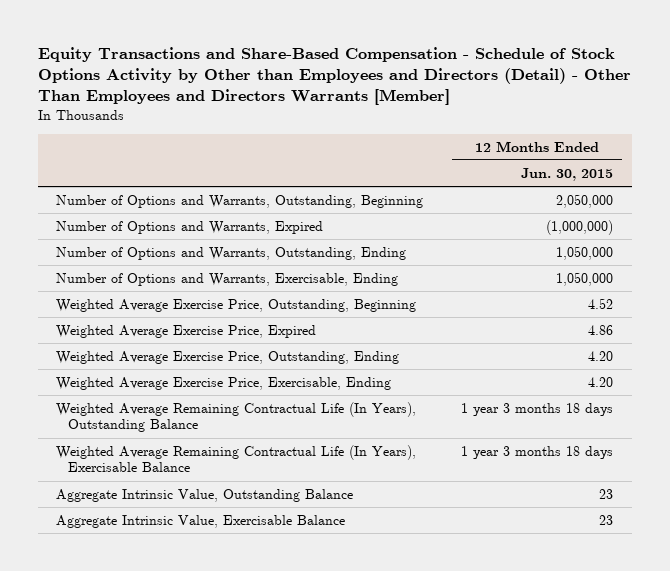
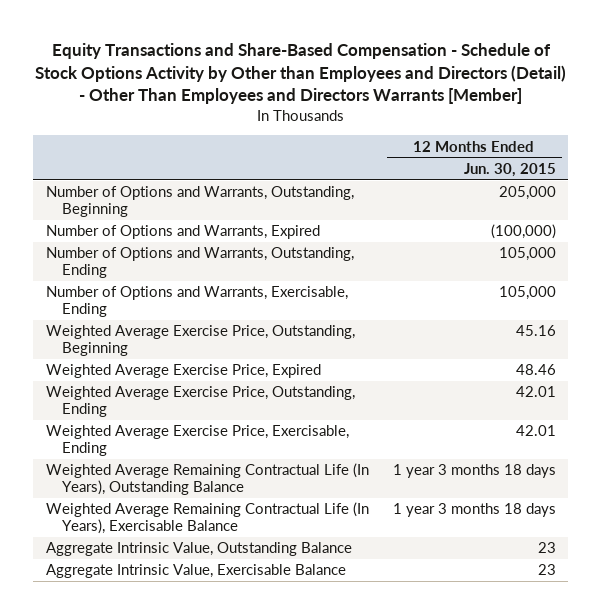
[556,193,614,208] 2,050,000 -> [498,186,556,201] 205,000
[546,219,614,235] (1,000,000) -> [490,224,556,240] (100,000)
[556,245,614,260] 1,050,000 -> [498,247,556,262] 105,000
[556,271,614,286] 1,050,000 -> [498,286,556,301] 105,000
[588,297,614,309] 4.52 -> [515,325,556,337] 45.16
[588,324,614,335] 4.86 -> [515,364,556,376] 48.46
[588,350,614,361] 4.20 -> [515,386,556,398] 42.01
[588,376,614,387] 4.20 -> [515,425,556,437] 42.01

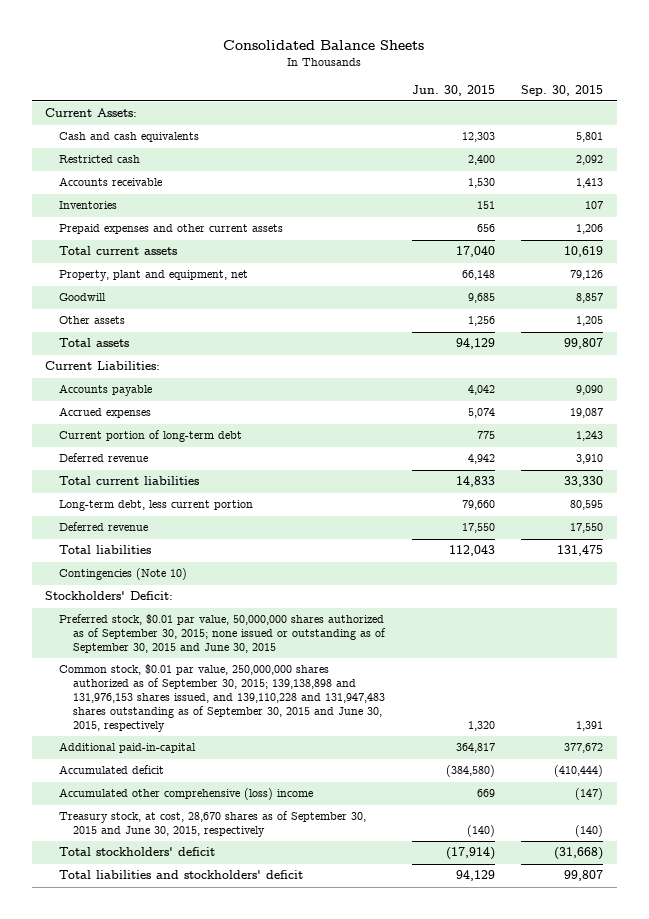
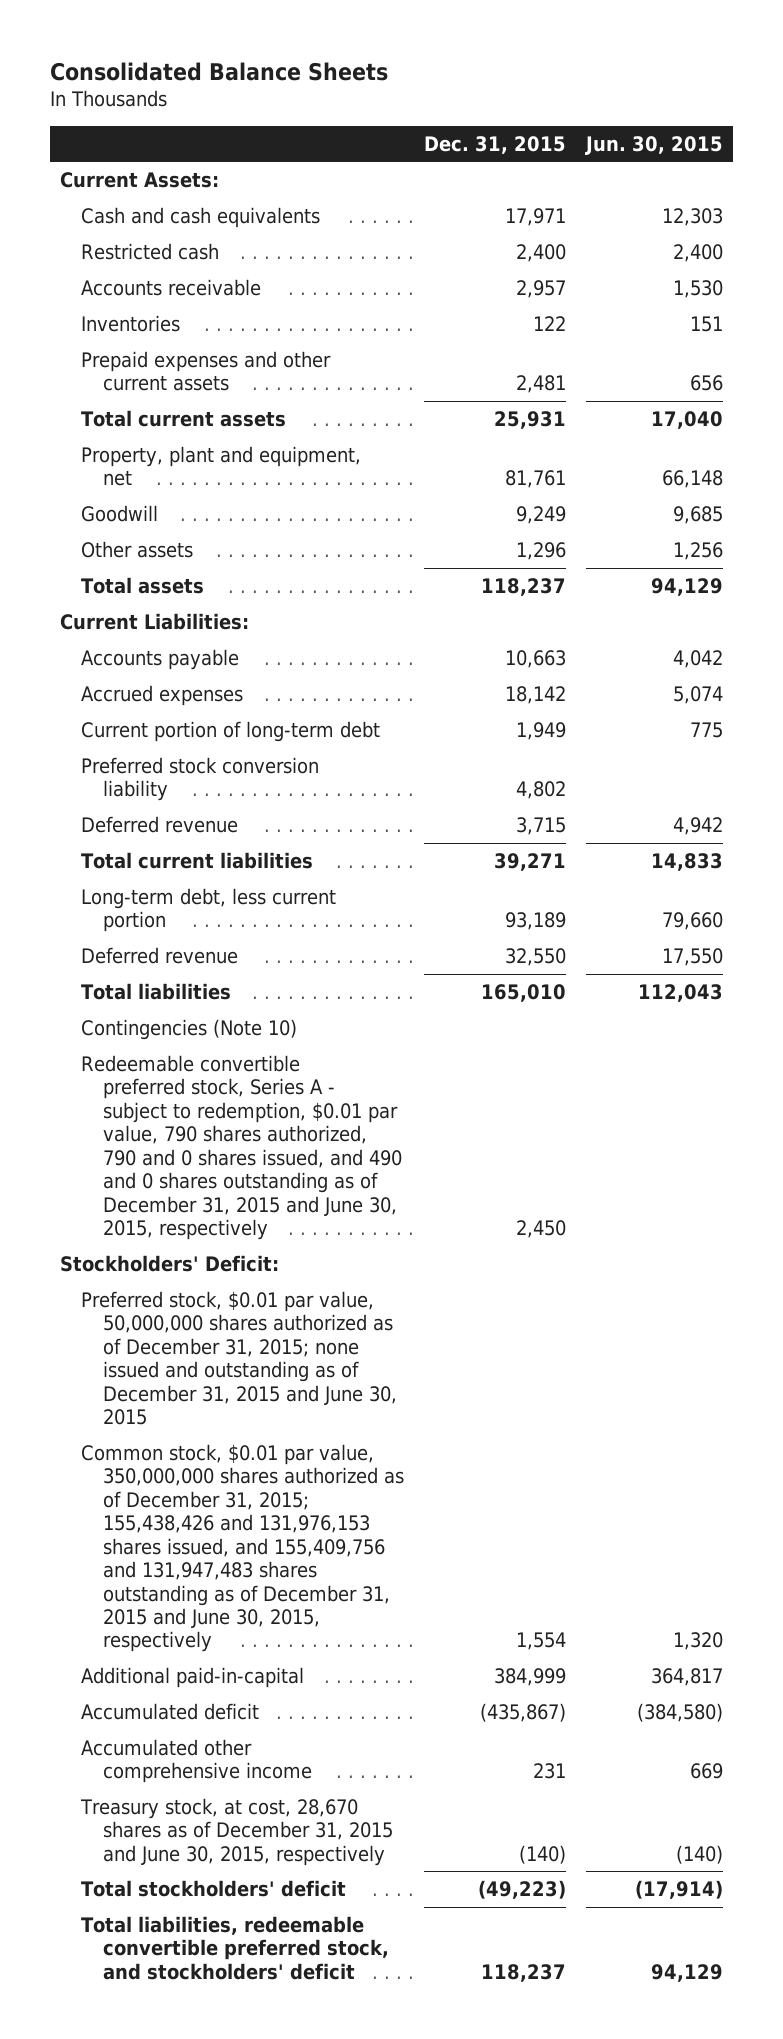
[521,84,604,96] Sep. 30, 2015 -> none
none -> [424,135,567,154] Dec. 31, 2015
none -> [81,756,320,802] Preferred stock conversion liability
none -> [81,1054,403,1240] Redeemable convertible preferred stock, Series A - subject to redemption, $0.01 par value, 790 shares authorized, 790 and 0 shares issued, and 490 and 0 shares outstanding as of December 31, 2015 and June 30, 2015, respectively
[59,614,386,654] Preferred stock, $0.01 par value, 50,000,000 shares authorized as of September 30, 2015; none issued or outstanding as of September 30, 2015 and June 30, 2015 -> [81,1290,398,1426] Preferred stock, $0.01 par value, 50,000,000 shares authorized as of December 31, 2015; none issued and outstanding as of December 31, 2015 and June 30, 2015
[59,664,385,732] Common stock, $0.01 par value, 250,000,000 shares authorized as of September 30, 2015; 139,138,898 and 131,976,153 shares issued, and 139,110,228 and 131,947,483 shares outstanding as of September 30, 2015 and June 30, 2015, respectively -> [81,1443,405,1653] Common stock, $0.01 par value, 350,000,000 shares authorized as of December 31, 2015; 155,438,426 and 131,976,153 shares issued, and 155,409,756 and 131,947,483 shares outstanding as of December 31, 2015 and June 30, 2015, respectively
[59,788,314,801] Accumulated other comprehensive (loss) income -> [81,1738,313,1784] Accumulated other comprehensive income
[59,811,367,838] Treasury stock, at cost, 28,670 shares as of September 30, 2015 and June 30, 2015, respectively -> [80,1797,394,1866] Treasury stock, at cost, 28,670 shares as of December 31, 2015 and June 30, 2015, respectively
[59,870,304,880] Total liabilities and stockholders' deficit -> [81,1915,390,1980] Total liabilities, redeemable convertible preferred stock, and stockholders' deficit

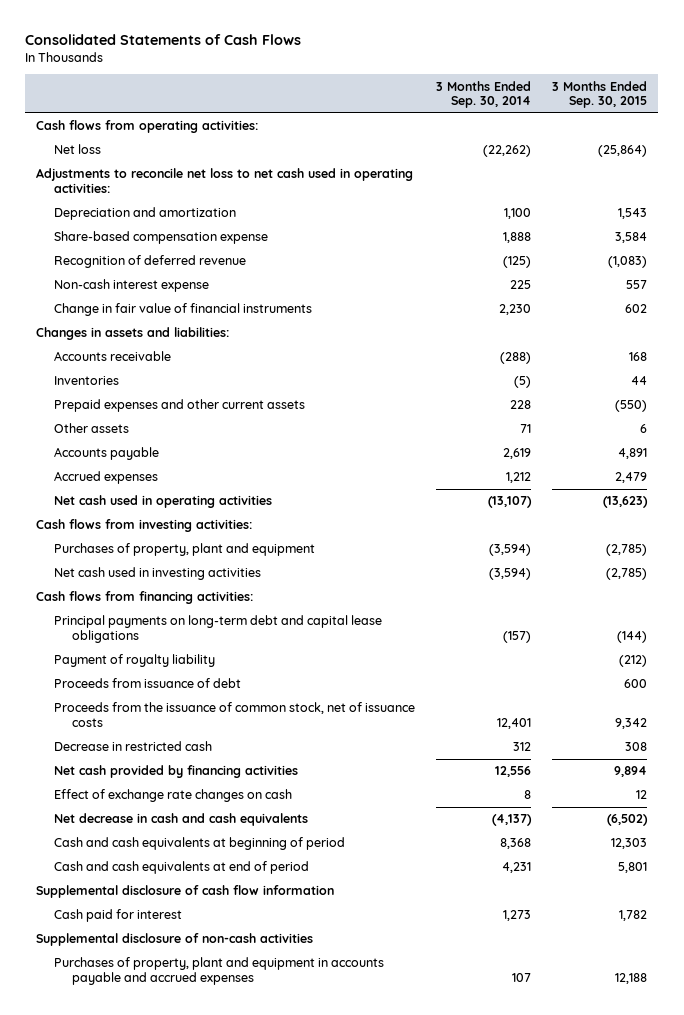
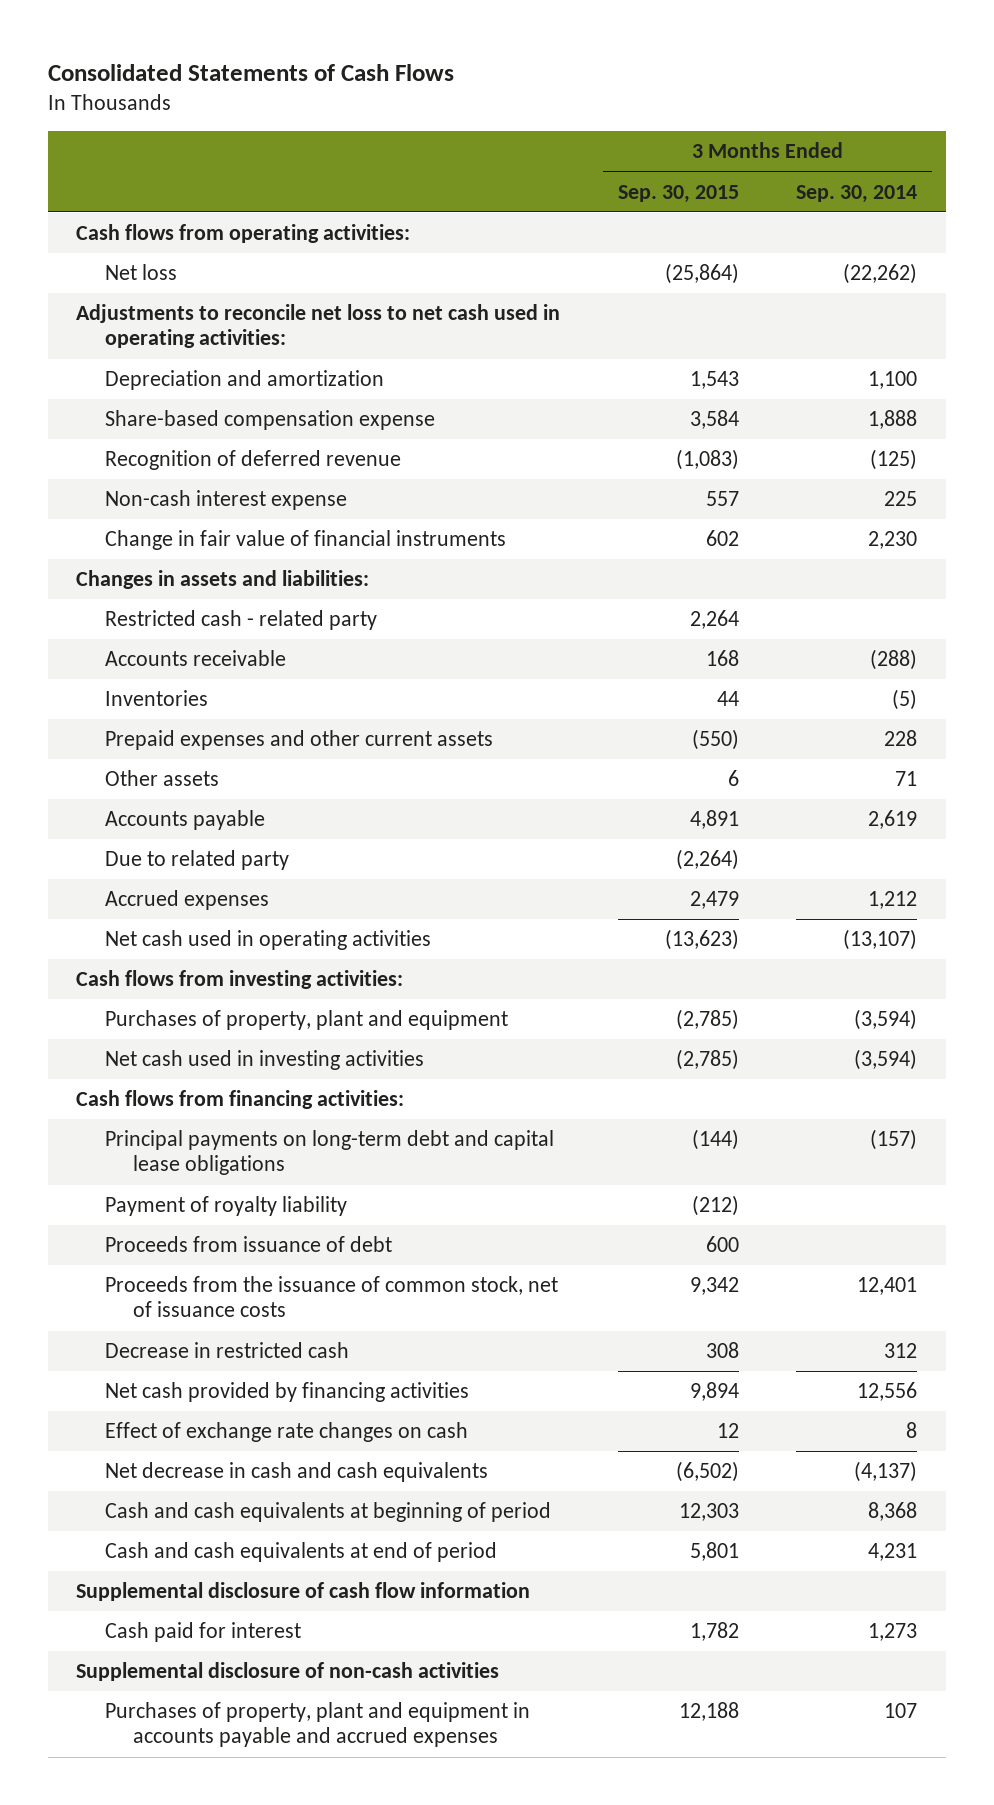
none -> [104,610,377,631] Restricted cash - related party
none -> [104,850,289,871] Due to related party

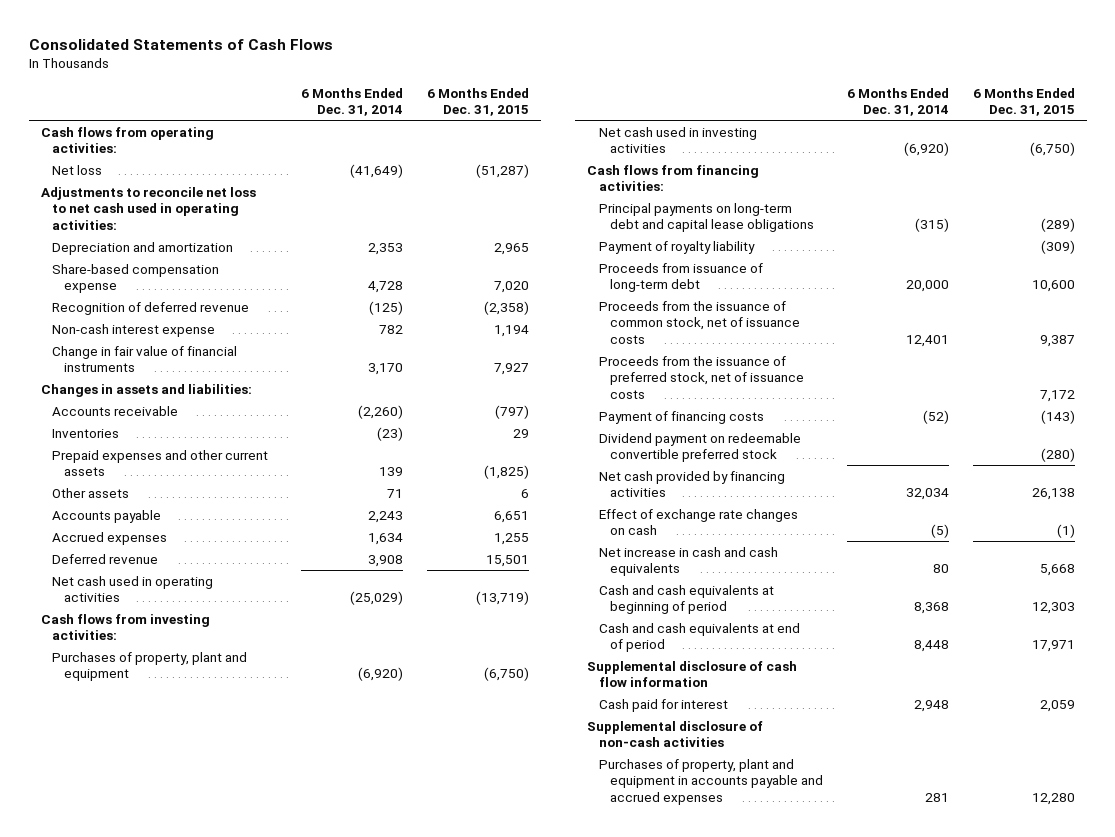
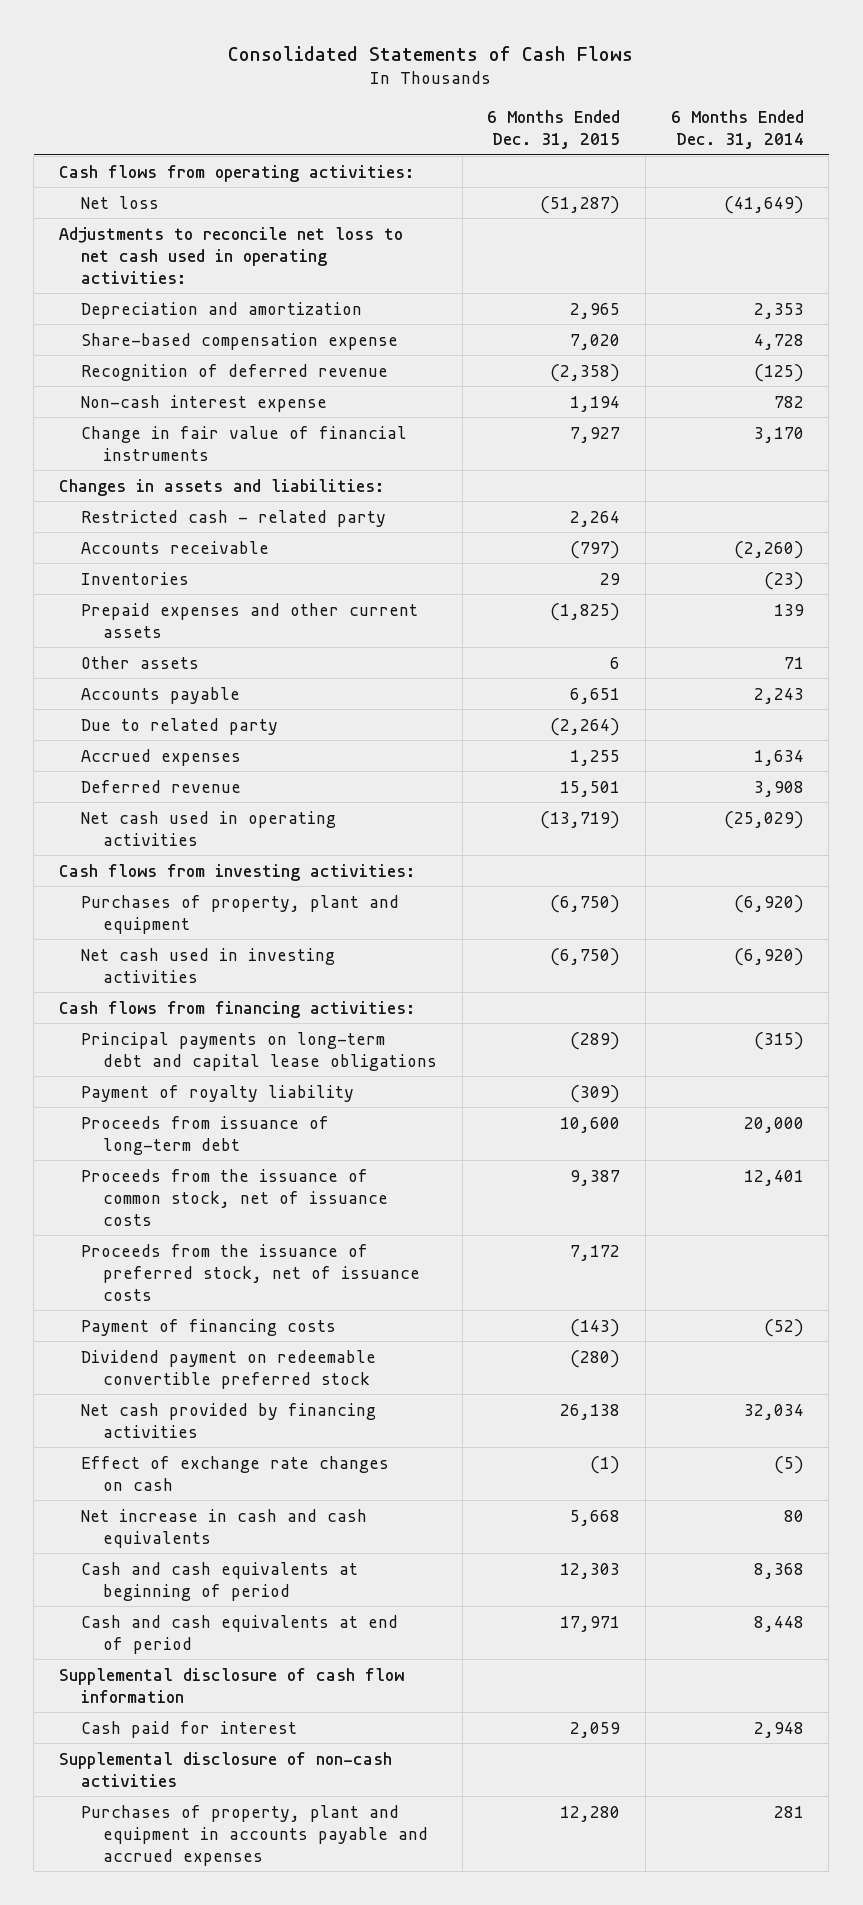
none -> [80,509,386,527] Restricted cash - related party
none -> [80,717,278,735] Due to related party

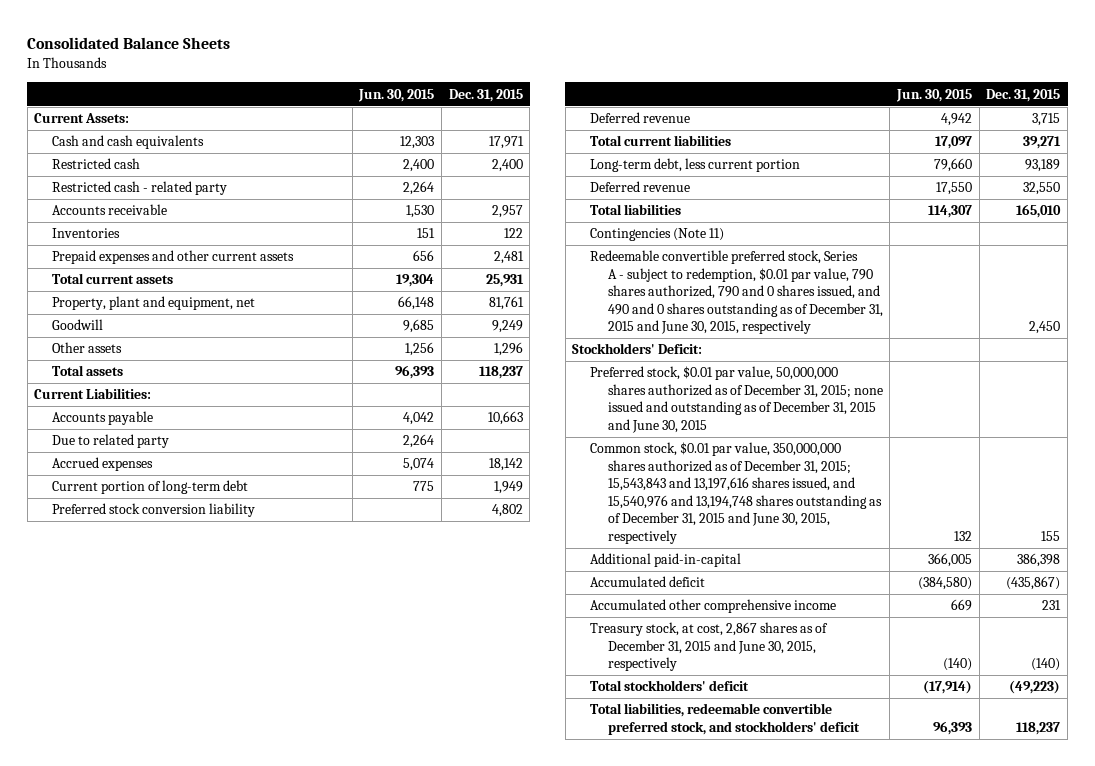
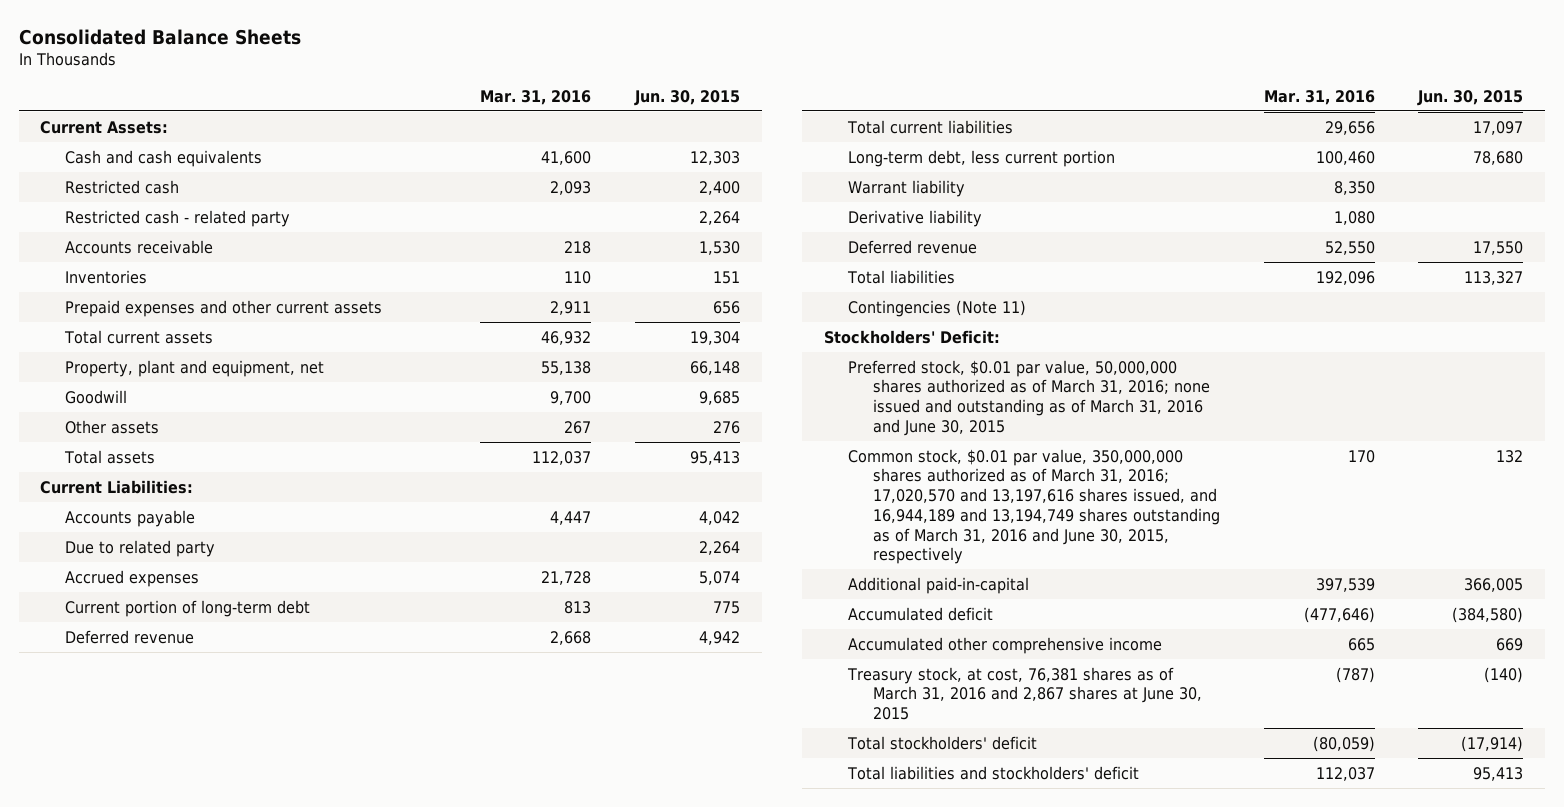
[448,88,523,102] Dec. 31, 2015 -> none
none -> [480,90,592,106] Mar. 31, 2016
[405,342,435,357] 1,256 -> [712,420,740,434] 276
[395,365,435,380] 96,393 -> [689,450,740,465] 95,413
[52,503,256,518] Preferred stock conversion liability -> none
[934,158,973,173] 79,660 -> [1473,150,1524,165] 78,680
none -> [848,179,966,197] Warrant liability
none -> [848,209,983,227] Derivative liability
[928,205,973,219] 114,307 -> [1464,270,1524,285] 113,327
[589,250,883,335] Redeemable convertible preferred stock, Series A - subject to redemption, $0.01 par value, 790 shares authorized, 790 and 0 shares issued, and 490 and 0 shares outstanding as of December 31, 2015 and June 30, 2015, respectively -> none
[589,366,883,433] Preferred stock, $0.01 par value, 50,000,000 shares authorized as of December 31, 2015; none issued and outstanding as of December 31, 2015 and June 30, 2015 -> [848,359,1211,436] Preferred stock, $0.01 par value, 50,000,000 shares authorized as of March 31, 2016; none issued and outstanding as of March 31, 2016 and June 30, 2015
[589,442,882,544] Common stock, $0.01 par value, 350,000,000 shares authorized as of December 31, 2015; 15,543,843 and 13,197,616 shares issued, and 15,540,976 and 13,194,748 shares outstanding as of December 31, 2015 and June 30, 2015, respectively -> [848,448,1221,565] Common stock, $0.01 par value, 350,000,000 shares authorized as of March 31, 2016; 17,020,570 and 13,197,616 shares issued, and 16,944,189 and 13,194,749 shares outstanding as of March 31, 2016 and June 30, 2015, respectively
[589,622,828,672] Treasury stock, at cost, 2,867 shares as of December 31, 2015 and June 30, 2015, respectively -> [847,666,1203,721] Treasury stock, at cost, 76,381 shares as of March 31, 2016 and 2,867 shares at June 30, 2015
[589,703,860,735] Total liabilities, redeemable convertible preferred stock, and stockholders' deficit -> [847,765,1140,780] Total liabilities and stockholders' deficit
[933,720,973,735] 96,393 -> [1473,766,1524,781] 95,413

